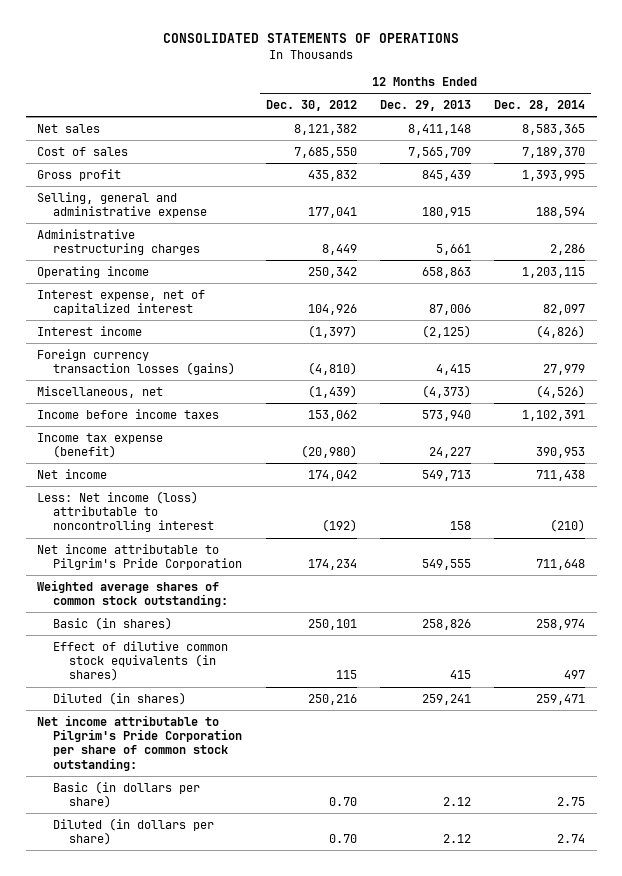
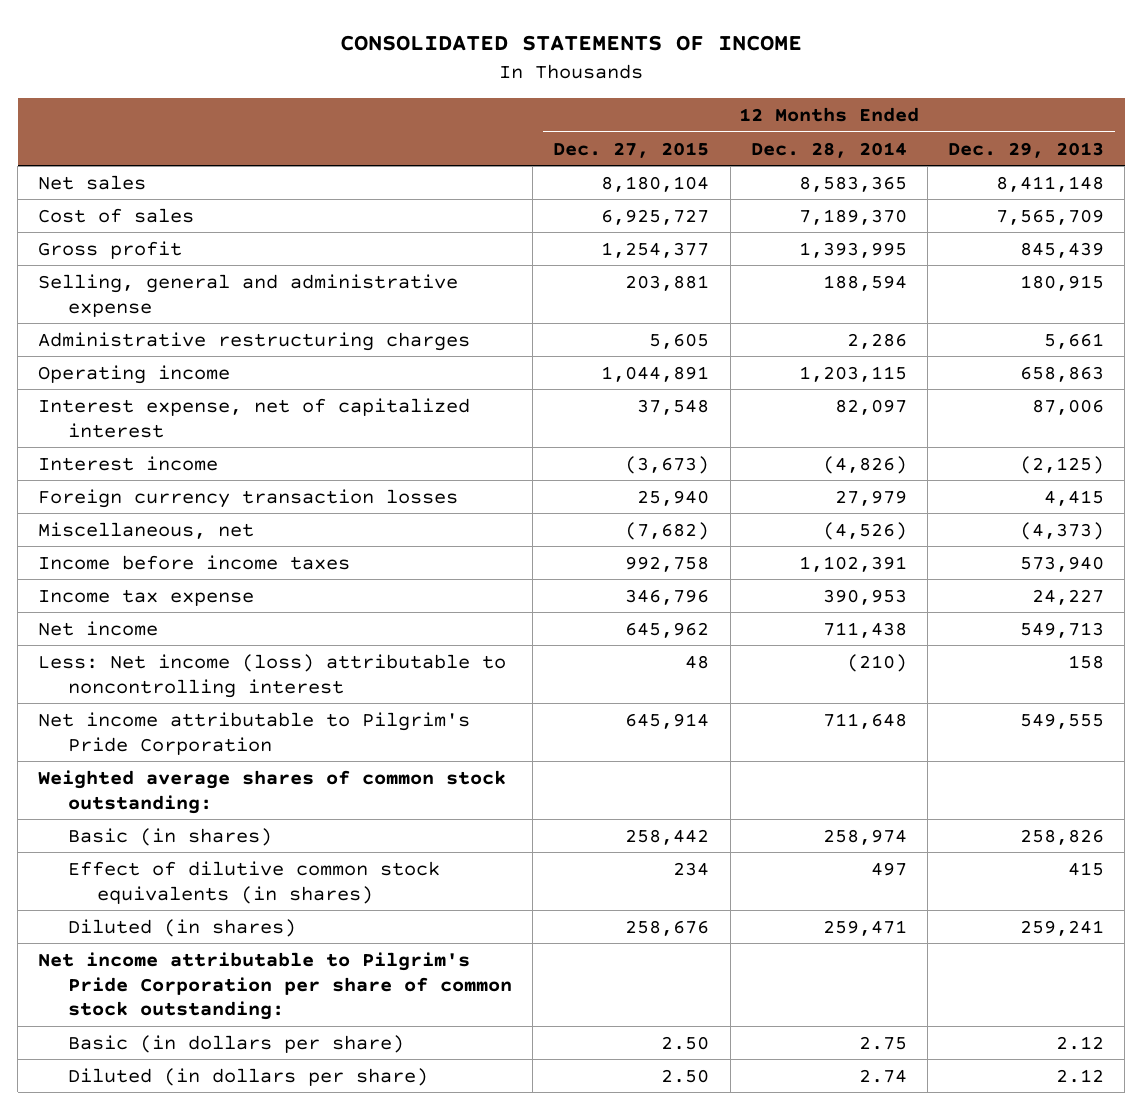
[163,33,460,44] CONSOLIDATED STATEMENTS OF OPERATIONS -> [340,34,803,51] CONSOLIDATED STATEMENTS OF INCOME
[265,99,357,111] Dec. 30, 2012 -> none
none -> [553,141,710,158] Dec. 27, 2015
[37,348,236,375] Foreign currency transaction losses (gains) -> [38,488,459,508] Foreign currency transaction losses
[37,432,164,458] Income tax expense (benefit) -> [38,588,255,606] Income tax expense

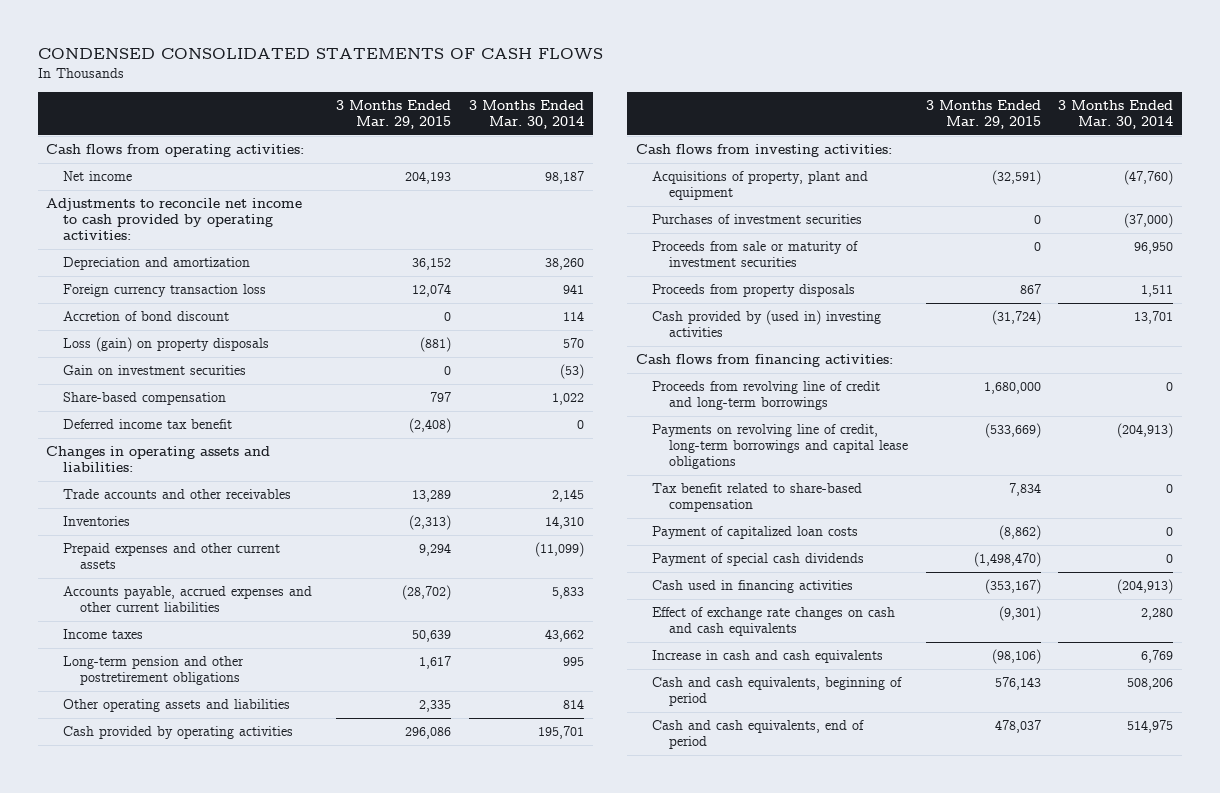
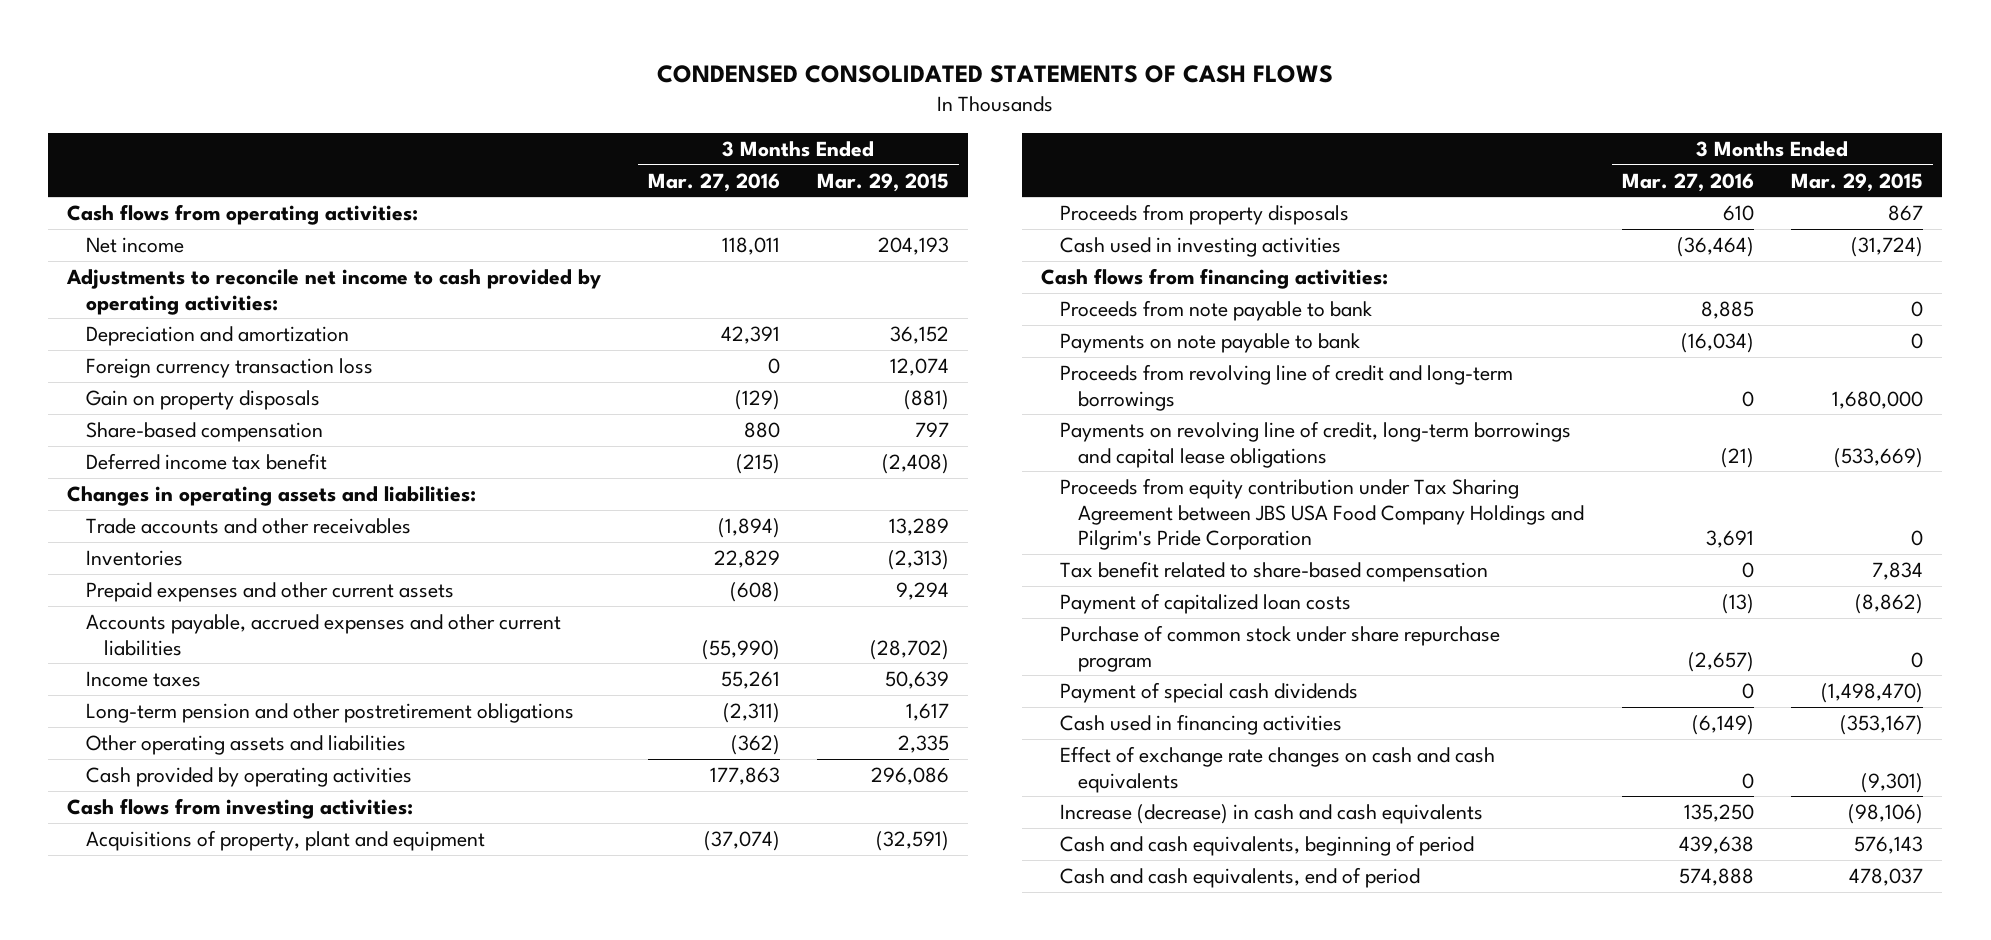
[468,99,584,129] 3 Months Ended Mar. 30, 2014 -> none
none -> [647,172,780,192] Mar. 27, 2016
[62,311,229,322] Accretion of bond discount -> none
[62,365,246,376] Gain on investment securities -> none
[62,337,269,353] Loss (gain) on property disposals -> [85,389,320,410] Gain on property disposals
[652,214,863,225] Purchases of investment securities -> none
[652,241,859,268] Proceeds from sale or maturity of investment securities -> none
[652,310,882,338] Cash provided by (used in) investing activities -> [1059,236,1341,257] Cash used in investing activities
none -> [1059,299,1372,321] Proceeds from note payable to bank
none -> [1059,332,1360,353] Payments on note payable to bank
none -> [1059,477,1584,551] Proceeds from equity contribution under Tax Sharing Agreement between JBS USA Food Company Holdings and Pilgrim's Pride Corporation
none -> [1059,624,1500,672] Purchase of common stock under share repurchase program
[652,650,884,664] Increase in cash and cash equivalents -> [1059,803,1483,824] Increase (decrease) in cash and cash equivalents

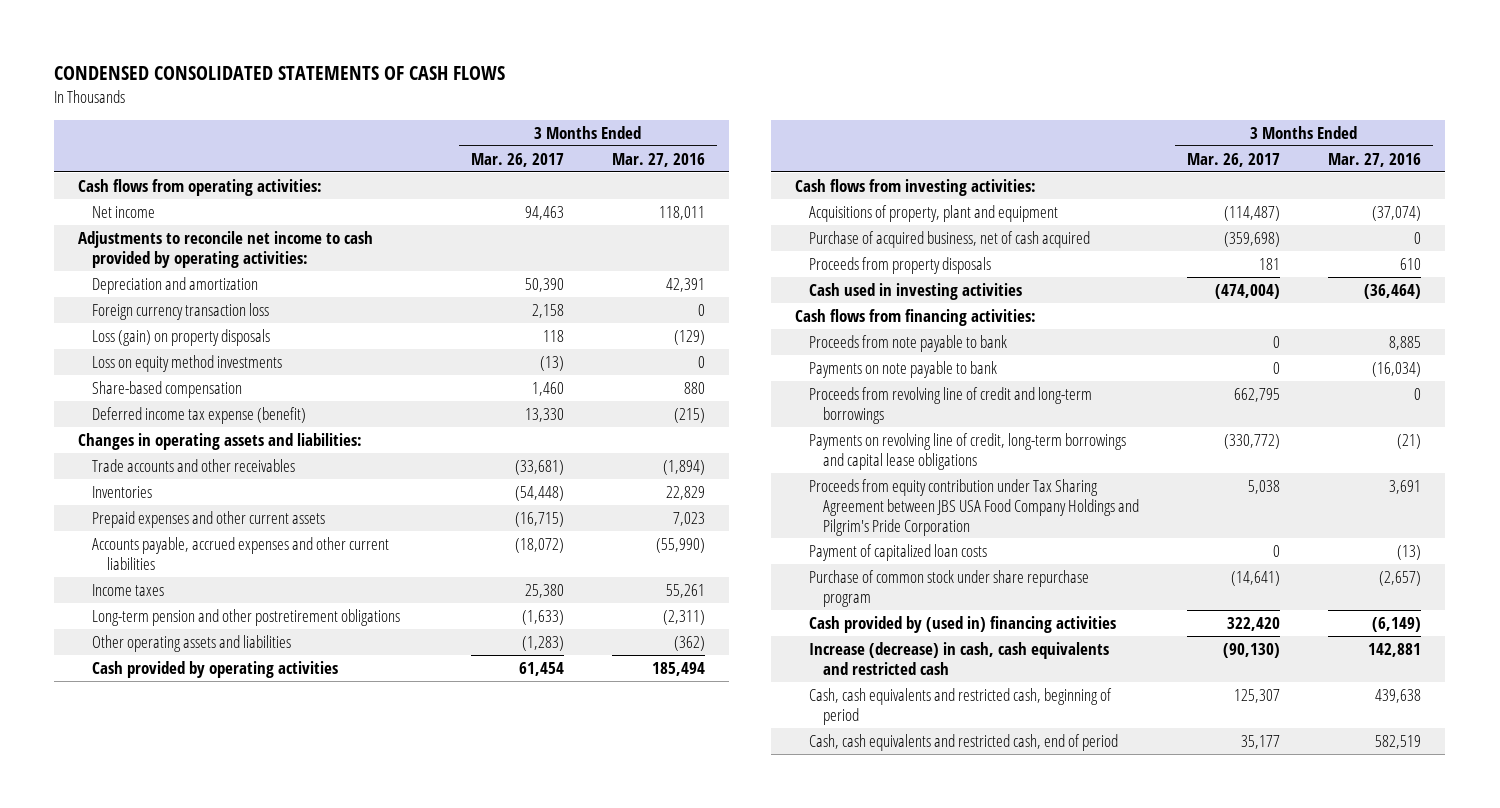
[817,172,950,192] Mar. 29, 2015 -> none
none -> [470,152,564,167] Mar. 26, 2017
[85,389,320,410] Gain on property disposals -> [92,328,271,346] Loss (gain) on property disposals
none -> [92,354,283,372] Loss on equity method investments
[85,452,327,470] Deferred income tax benefit -> [92,406,307,424] Deferred income tax expense (benefit)
[729,581,780,602] (608) -> [672,511,705,526] 7,023
[709,766,780,785] 177,863 -> [651,661,705,676] 185,494
none -> [809,230,1091,248] Purchase of acquired business, net of cash acquired
[1059,560,1488,582] Tax benefit related to share-based compensation -> none
[1059,681,1358,703] Payment of special cash dividends -> none
[1059,745,1495,793] Effect of exchange rate changes on cash and cash equivalents -> none
[1059,713,1342,735] Cash used in financing activities -> [809,615,1117,633] Cash provided by (used in) financing activities
[1059,803,1483,824] Increase (decrease) in cash and cash equivalents -> [809,641,1110,675] Increase (decrease) in cash, cash equivalents and restricted cash
[1683,803,1754,822] 135,250 -> [1368,642,1422,657] 142,881
[1059,834,1474,856] Cash and cash equivalents, beginning of period -> [809,687,1113,725] Cash, cash equivalents and restricted cash, beginning of period
[1059,866,1420,888] Cash and cash equivalents, end of period -> [809,733,1119,751] Cash, cash equivalents and restricted cash, end of period
[1678,867,1754,886] 574,888 -> [1375,734,1422,749] 582,519

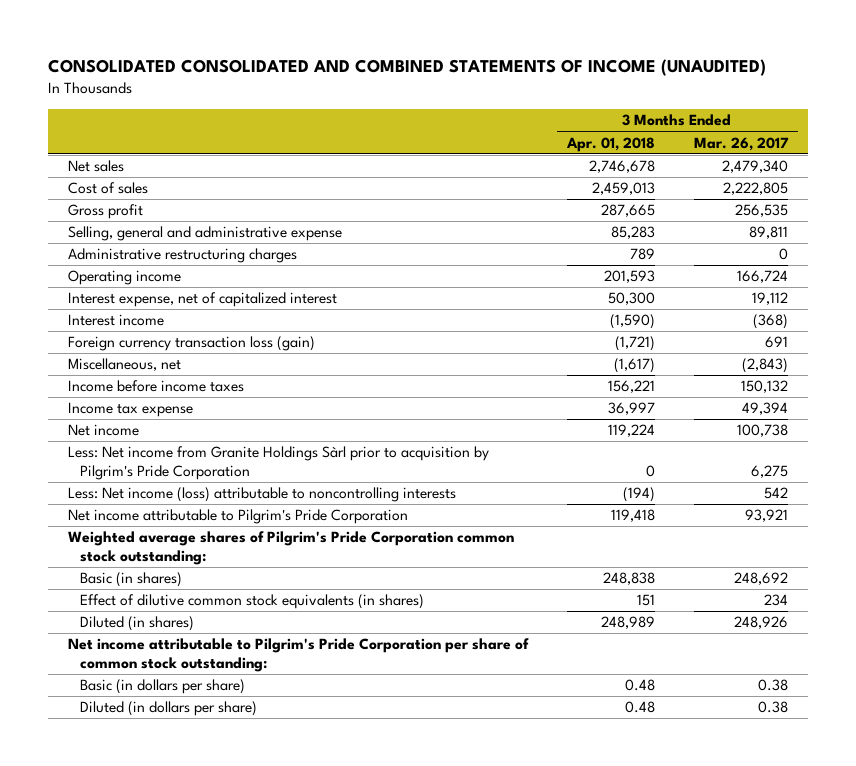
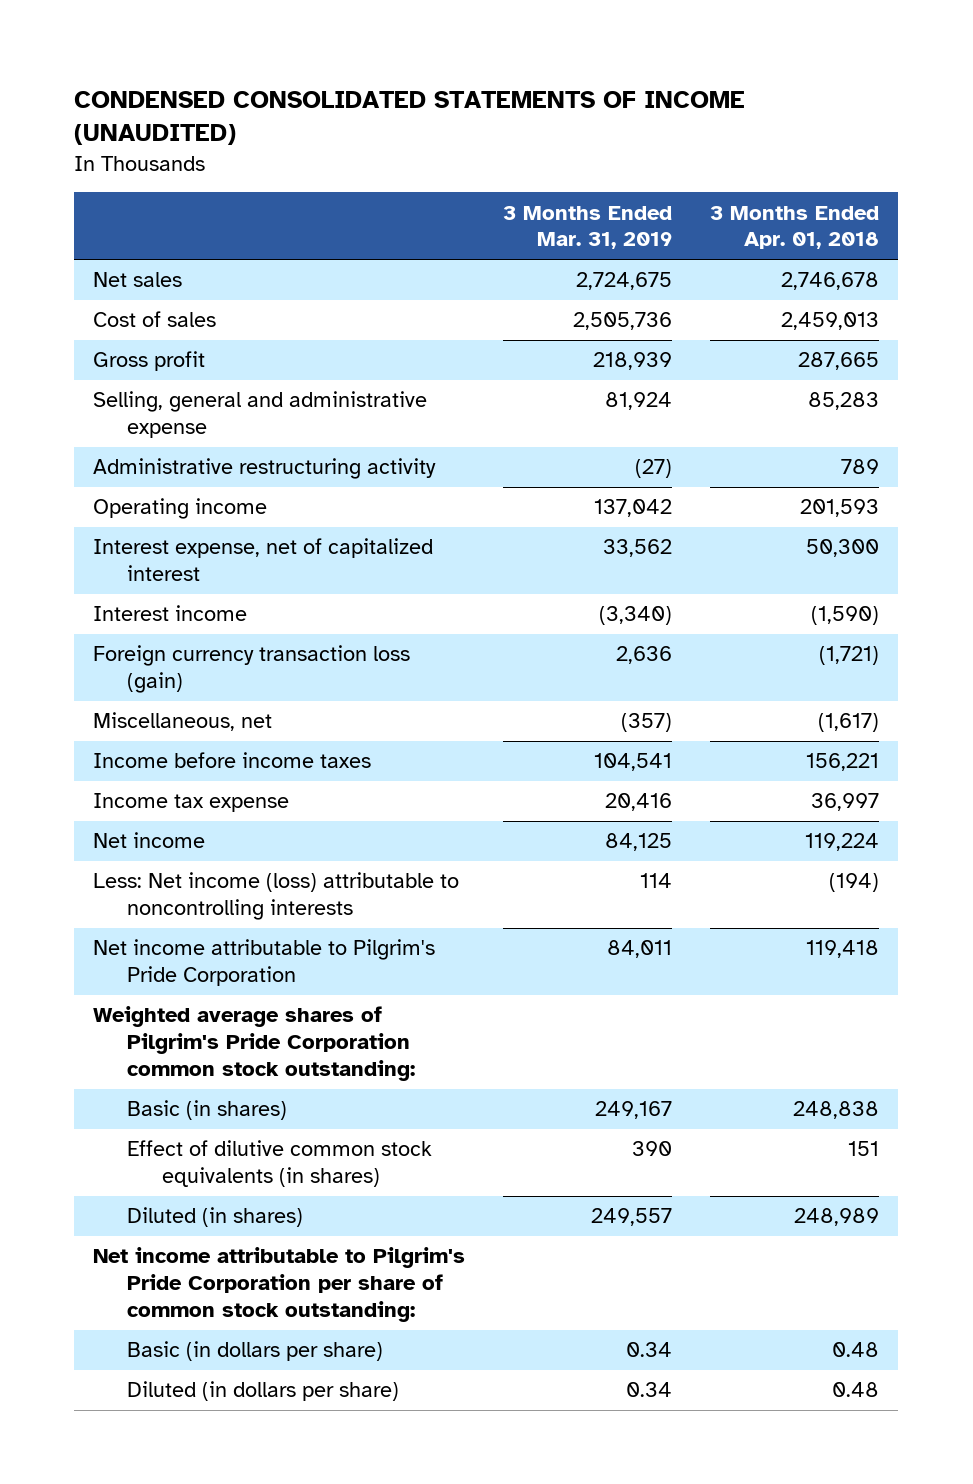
[48,59,767,77] CONSOLIDATED CONSOLIDATED AND COMBINED STATEMENTS OF INCOME (UNAUDITED) -> [74,90,746,146] CONDENSED CONSOLIDATED STATEMENTS OF INCOME (UNAUDITED)
[694,136,790,151] Mar. 26, 2017 -> none
none -> [503,205,673,250] 3 Months Ended Mar. 31, 2019
[67,248,297,264] Administrative restructuring charges -> [93,458,437,480] Administrative restructuring activity
[67,446,489,481] Less: Net income from Granite Holdings Sàrl prior to acquisition by Pilgrim's Pride Corporation -> none

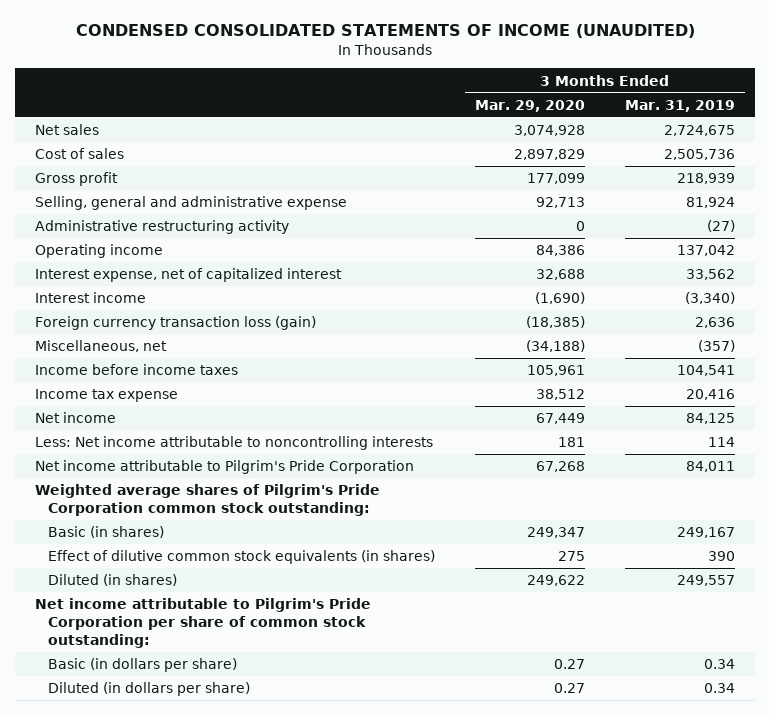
[710,205,880,250] 3 Months Ended Apr. 01, 2018 -> none
none -> [474,99,585,112] Mar. 29, 2020
[93,872,460,921] Less: Net income (loss) attributable to noncontrolling interests -> [34,436,433,451] Less: Net income attributable to noncontrolling interests

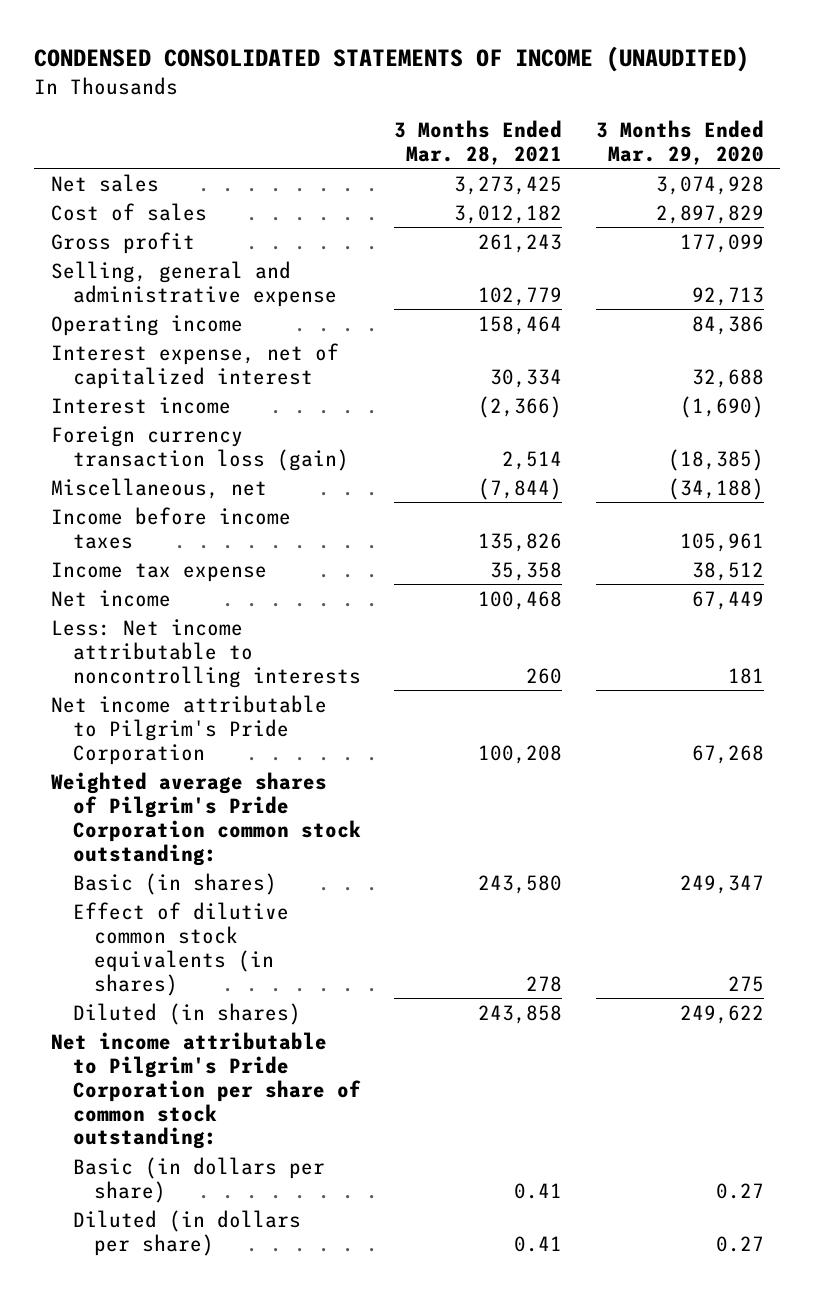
[624,99,735,112] Mar. 31, 2019 -> none
none -> [394,119,563,165] 3 Months Ended Mar. 28, 2021
[34,220,289,235] Administrative restructuring activity -> none

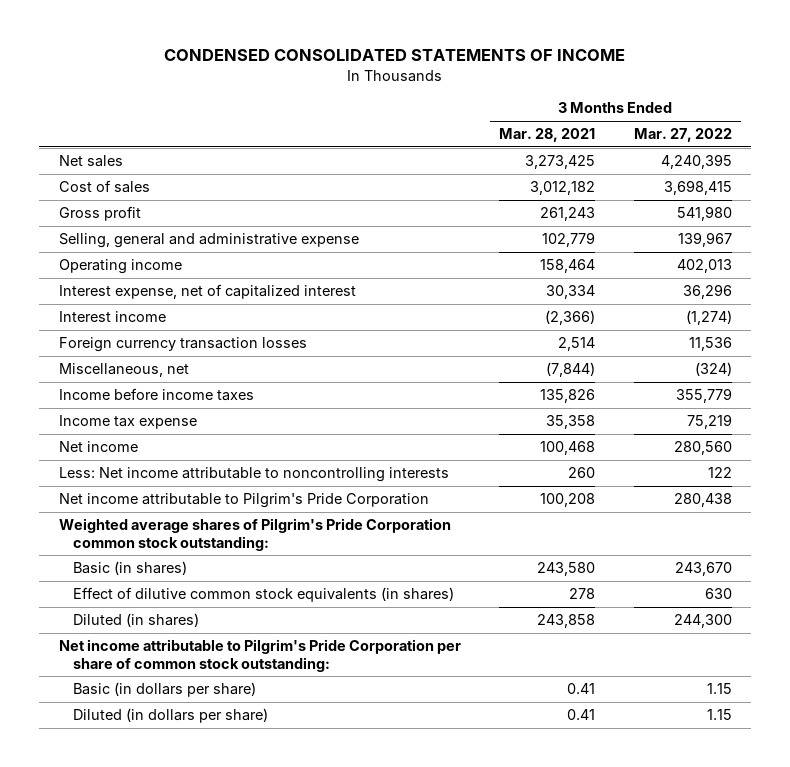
[34,46,750,73] CONDENSED CONSOLIDATED STATEMENTS OF INCOME (UNAUDITED) -> [164,49,626,62] CONDENSED CONSOLIDATED STATEMENTS OF INCOME
[595,119,764,165] 3 Months Ended Mar. 29, 2020 -> none
none -> [633,128,732,143] Mar. 27, 2022
[51,425,349,471] Foreign currency transaction loss (gain) -> [58,337,307,353] Foreign currency transaction losses

